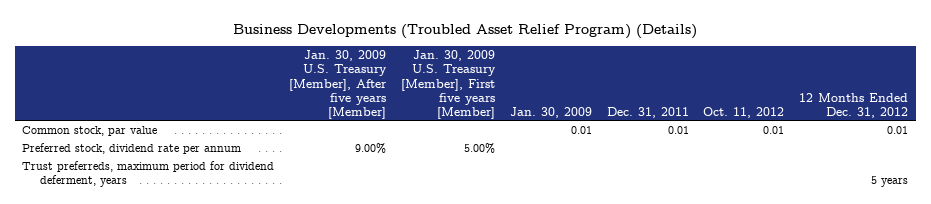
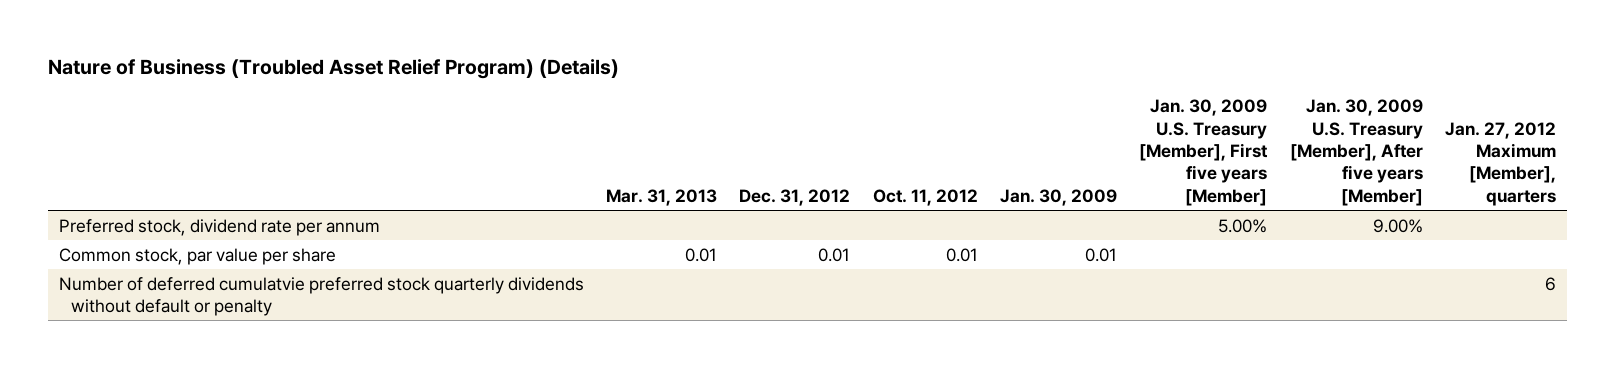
[233,24,698,40] Business Developments (Troubled Asset Relief Program) (Details) -> [47,59,619,80] Nature of Business (Troubled Asset Relief Program) (Details)
[606,106,689,118] Dec. 31, 2011 -> none
[799,92,909,118] 12 Months Ended Dec. 31, 2012 -> none
none -> [606,188,718,206] Mar. 31, 2013
none -> [739,188,851,206] Dec. 31, 2012
none -> [1445,121,1557,206] Jan. 27, 2012 Maximum [Member], quarters
[22,125,158,136] Common stock, par value -> none
[22,160,275,188] Trust preferreds, maximum period for dividend deferment, years -> none
none -> [58,247,336,265] Common stock, par value per share
none -> [58,276,584,316] Number of deferred cumulatvie preferred stock quarterly dividends without default or penalty

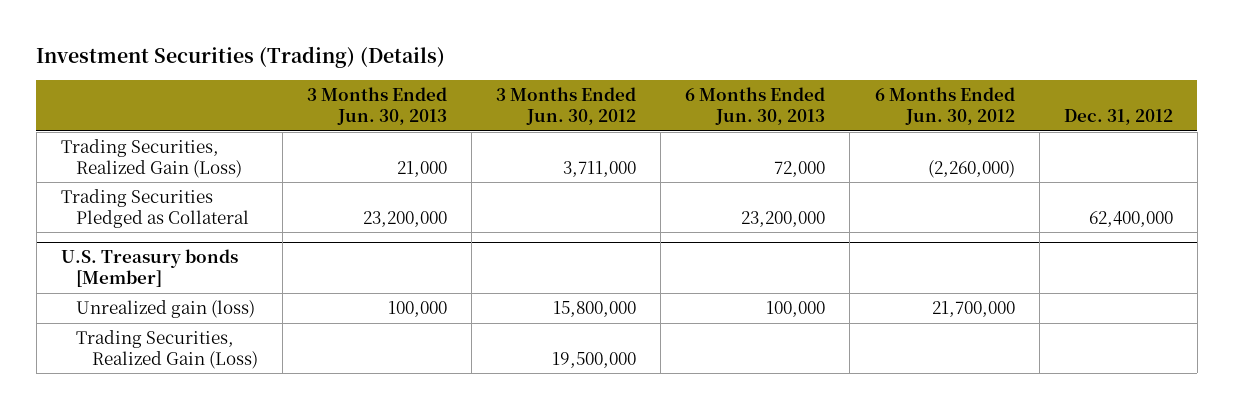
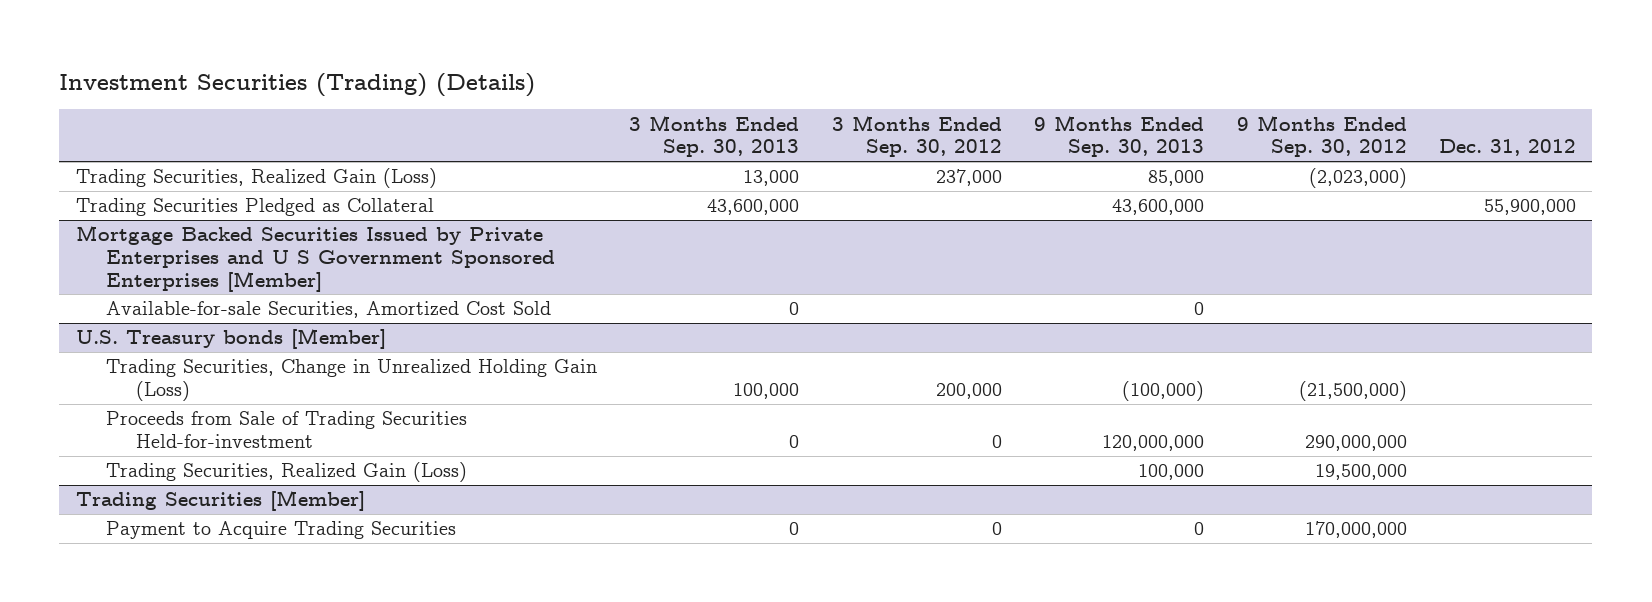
[306,87,447,126] 3 Months Ended Jun. 30, 2013 -> none
[496,87,637,126] 3 Months Ended Jun. 30, 2012 -> none
[685,87,826,126] 6 Months Ended Jun. 30, 2013 -> none
[874,87,1015,126] 6 Months Ended Jun. 30, 2012 -> none
none -> [629,114,800,158] 3 Months Ended Sep. 30, 2013
none -> [831,114,1002,158] 3 Months Ended Sep. 30, 2012
none -> [1034,114,1205,158] 9 Months Ended Sep. 30, 2013
none -> [1236,114,1407,158] 9 Months Ended Sep. 30, 2012
[1088,210,1173,227] 62,400,000 -> [1484,199,1577,216] 55,900,000
none -> [75,225,555,292] Mortgage Backed Securities Issued by Private Enterprises and U S Government Sponsored Enterprises [Member]
none -> [105,301,551,319] Available-for-sale Securities, Amortized Cost Sold
[76,300,256,319] Unrealized gain (loss) -> [105,359,597,401] Trading Securities, Change in Unrealized Holding Gain (Loss)
none -> [105,411,467,448] Proceeds from Sale of Trading Securities Held-for-investment
none -> [75,490,365,512] Trading Securities [Member]
none -> [105,521,456,540] Payment to Acquire Trading Securities

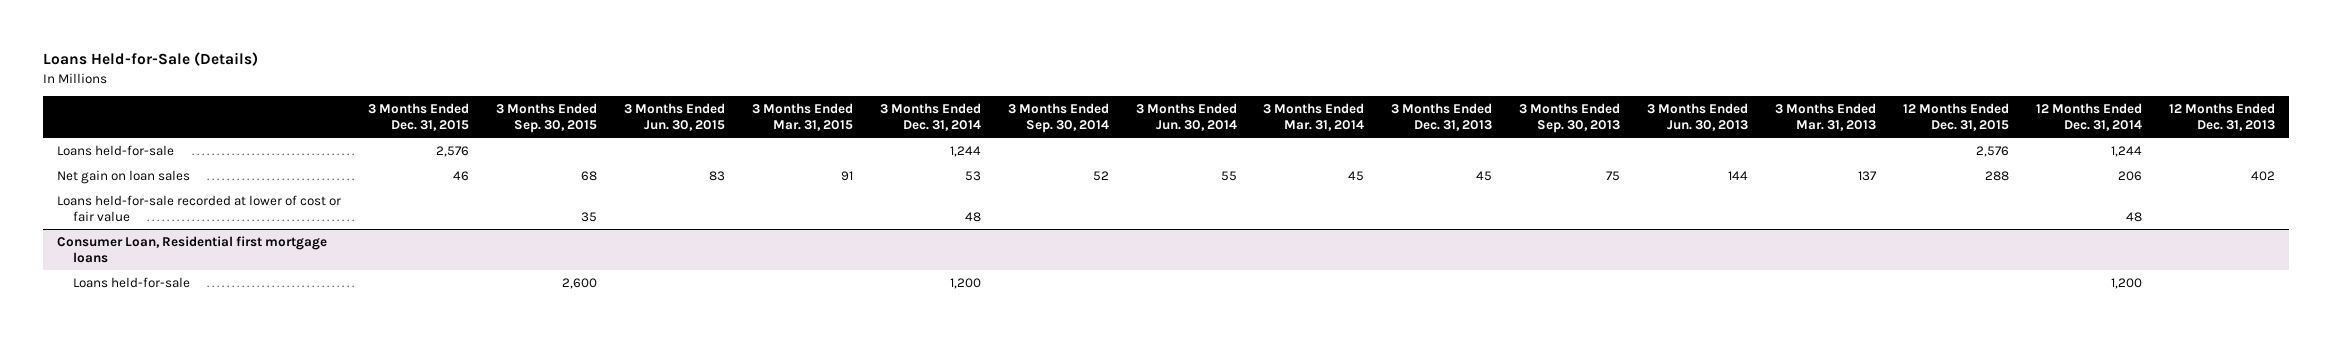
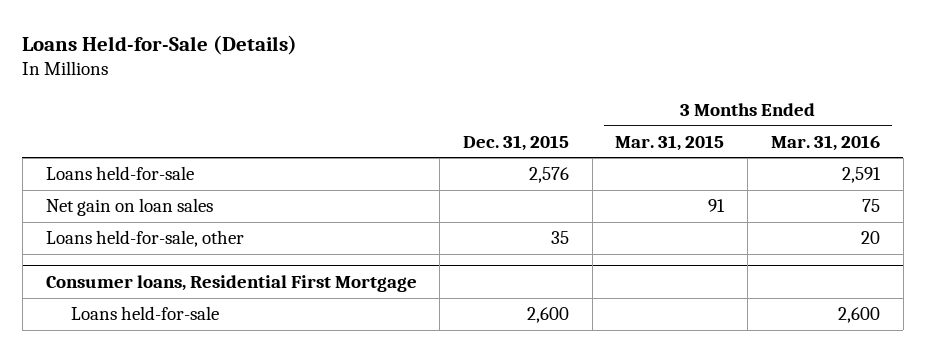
[367,102,469,131] 3 Months Ended Dec. 31, 2015 -> none
[495,102,597,133] 3 Months Ended Sep. 30, 2015 -> none
[623,102,725,131] 3 Months Ended Jun. 30, 2015 -> none
[879,102,981,131] 3 Months Ended Dec. 31, 2014 -> none
[1007,102,1109,133] 3 Months Ended Sep. 30, 2014 -> none
[1135,102,1237,131] 3 Months Ended Jun. 30, 2014 -> none
[1263,102,1365,131] 3 Months Ended Mar. 31, 2014 -> none
[1391,102,1493,131] 3 Months Ended Dec. 31, 2013 -> none
[1519,102,1621,133] 3 Months Ended Sep. 30, 2013 -> none
[1647,102,1749,131] 3 Months Ended Jun. 30, 2013 -> none
[1775,102,1877,131] 3 Months Ended Mar. 31, 2013 -> none
[1903,102,2010,131] 12 Months Ended Dec. 31, 2015 -> none
[2036,102,2143,131] 12 Months Ended Dec. 31, 2014 -> none
[2169,102,2276,131] 12 Months Ended Dec. 31, 2013 -> none
none -> [462,134,569,151] Dec. 31, 2015
none -> [770,134,880,151] Mar. 31, 2016
[56,194,341,222] Loans held-for-sale recorded at lower of cost or fair value -> [45,230,244,248] Loans held-for-sale, other
[56,235,327,263] Consumer Loan, Residential first mortgage loans -> [45,274,417,292] Consumer loans, Residential First Mortgage

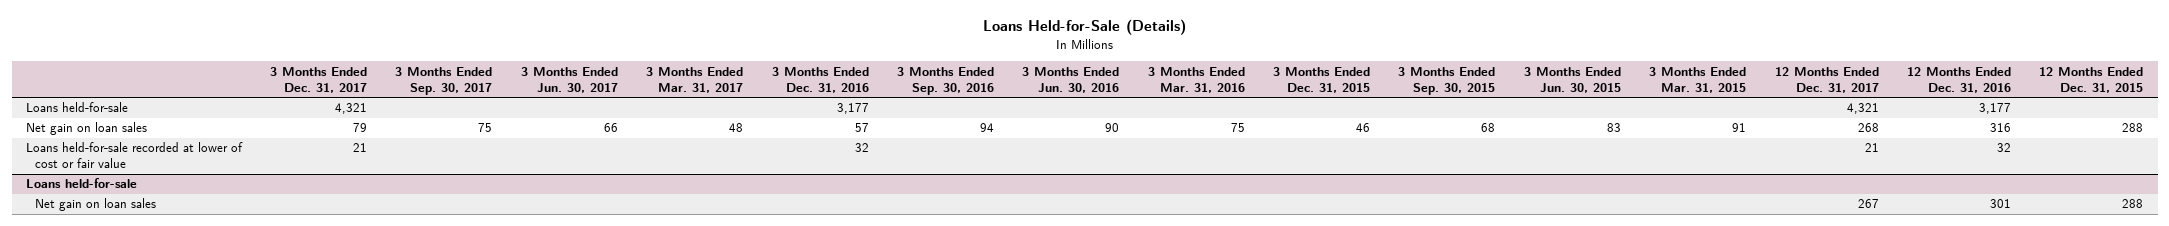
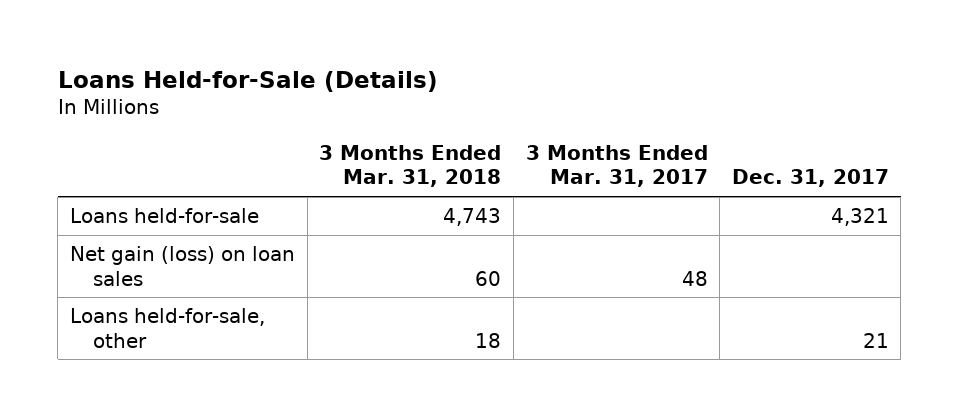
[270,66,368,93] 3 Months Ended Dec. 31, 2017 -> none
[395,66,493,95] 3 Months Ended Sep. 30, 2017 -> none
[520,66,618,93] 3 Months Ended Jun. 30, 2017 -> none
[771,66,869,93] 3 Months Ended Dec. 31, 2016 -> none
[896,66,994,95] 3 Months Ended Sep. 30, 2016 -> none
[1022,66,1120,93] 3 Months Ended Jun. 30, 2016 -> none
[1147,66,1245,93] 3 Months Ended Mar. 31, 2016 -> none
[1273,66,1371,93] 3 Months Ended Dec. 31, 2015 -> none
[1398,66,1496,95] 3 Months Ended Sep. 30, 2015 -> none
[1523,66,1621,93] 3 Months Ended Jun. 30, 2015 -> none
[1649,66,1747,93] 3 Months Ended Mar. 31, 2015 -> none
[1774,66,1879,93] 12 Months Ended Dec. 31, 2017 -> none
[1906,66,2011,93] 12 Months Ended Dec. 31, 2016 -> none
[2039,66,2144,93] 12 Months Ended Dec. 31, 2015 -> none
none -> [319,144,502,188] 3 Months Ended Mar. 31, 2018
none -> [731,169,889,188] Dec. 31, 2017
[25,178,137,189] Loans held-for-sale -> none
[35,198,157,212] Net gain on loan sales -> none
[25,122,147,136] Net gain on loan sales -> [70,246,296,286] Net gain (loss) on loan sales
[25,142,243,169] Loans held-for-sale recorded at lower of cost or fair value -> [70,308,266,348] Loans held-for-sale, other

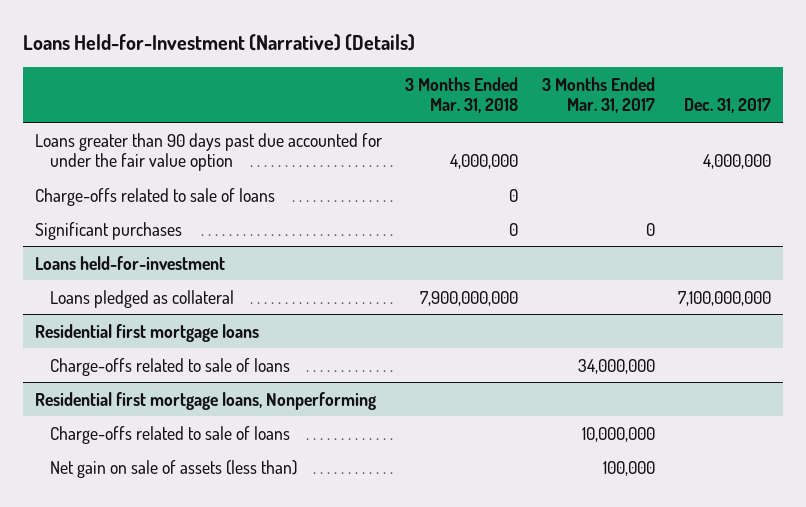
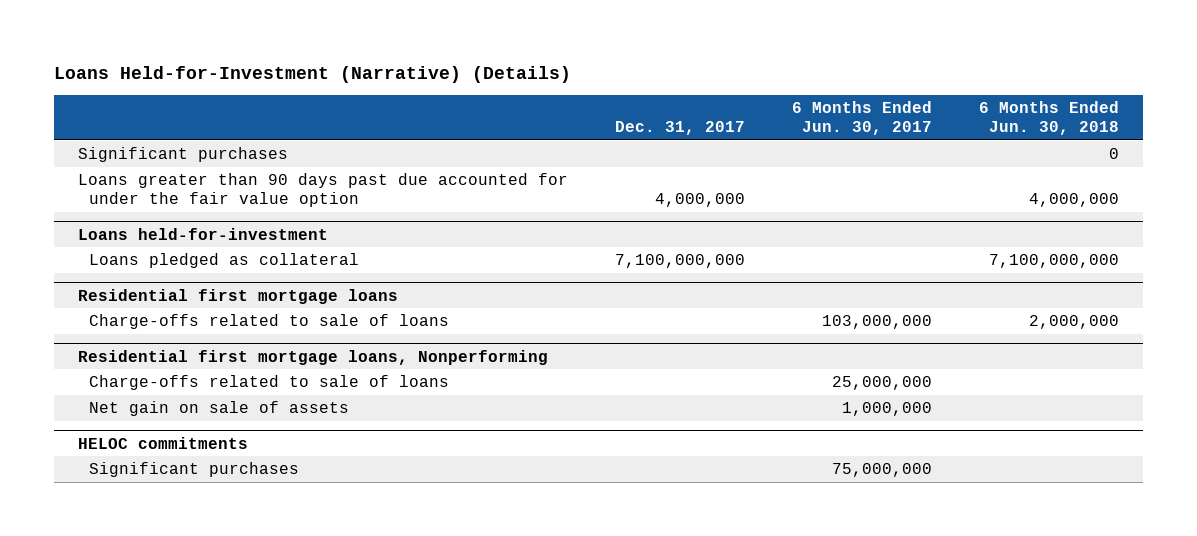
[405,76,519,114] 3 Months Ended Mar. 31, 2018 -> none
[541,76,655,114] 3 Months Ended Mar. 31, 2017 -> none
none -> [792,100,933,135] 6 Months Ended Jun. 30, 2017
none -> [979,100,1120,135] 6 Months Ended Jun. 30, 2018
[34,187,275,206] Charge-offs related to sale of loans -> none
[34,132,382,171] Loans greater than 90 days past due accounted for under the fair value option -> [77,173,568,208] Loans greater than 90 days past due accounted for under the fair value option
[50,459,298,478] Net gain on sale of assets (less than) -> [89,401,350,417] Net gain on sale of assets
none -> [77,436,248,449] HELOC commitments
none -> [89,462,300,478] Significant purchases

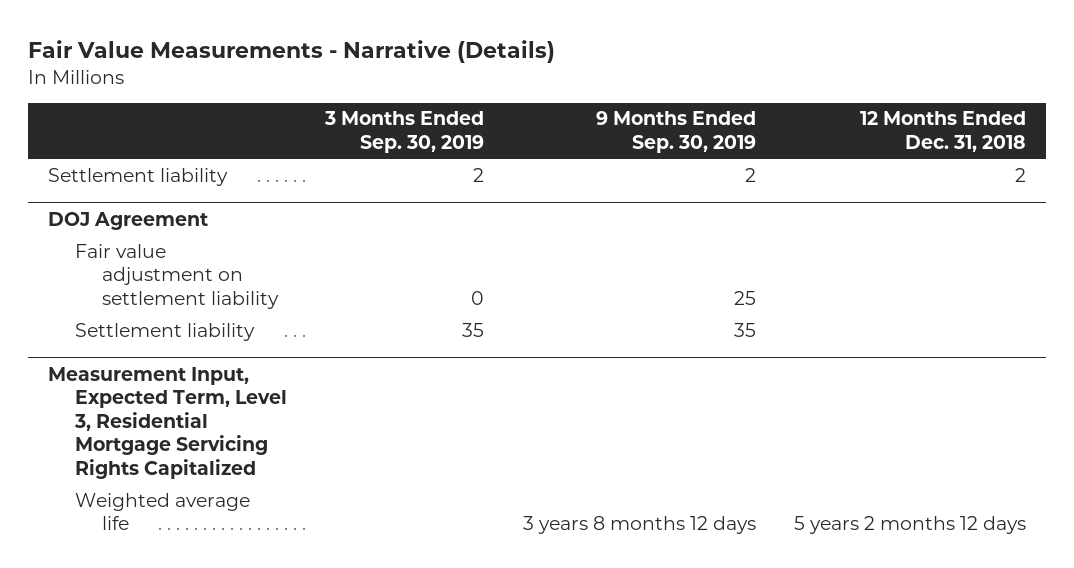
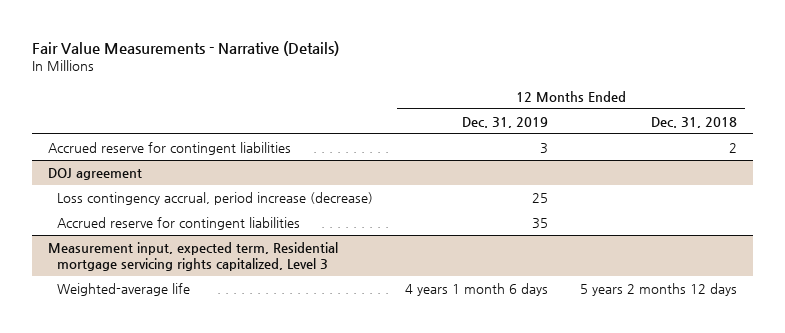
[324,111,485,153] 3 Months Ended Sep. 30, 2019 -> none
[595,111,756,153] 9 Months Ended Sep. 30, 2019 -> none
none -> [462,116,549,128] Dec. 31, 2019
[47,167,228,186] Settlement liability -> [48,142,292,156] Accrued reserve for contingent liabilities
[47,211,208,230] DOJ Agreement -> [48,168,143,181] DOJ agreement
[74,243,279,309] Fair value adjustment on settlement liability -> [57,192,374,206] Loss contingency accrual, period increase (decrease)
[74,322,255,341] Settlement liability -> [57,217,301,231] Accrued reserve for contingent liabilities
[47,366,287,479] Measurement Input, Expected Term, Level 3, Residential Mortgage Servicing Rights Capitalized -> [48,242,339,271] Measurement input, expected term, Residential mortgage servicing rights capitalized, Level 3
[74,492,250,531] Weighted average life -> [57,283,191,297] Weighted-average life

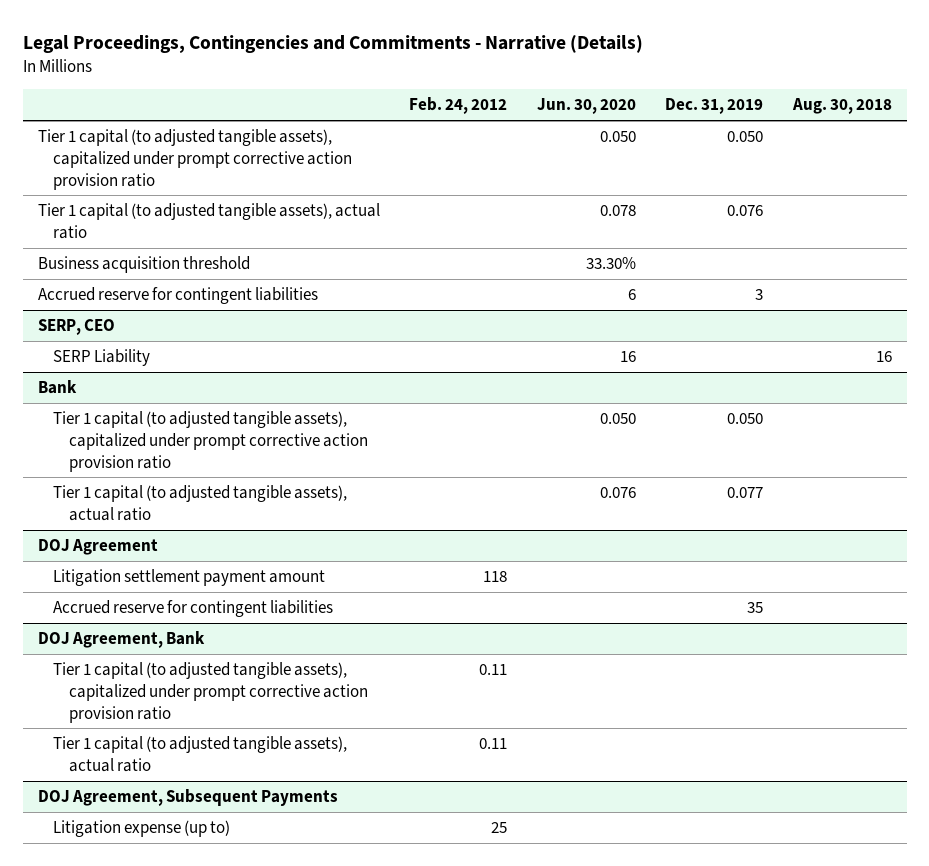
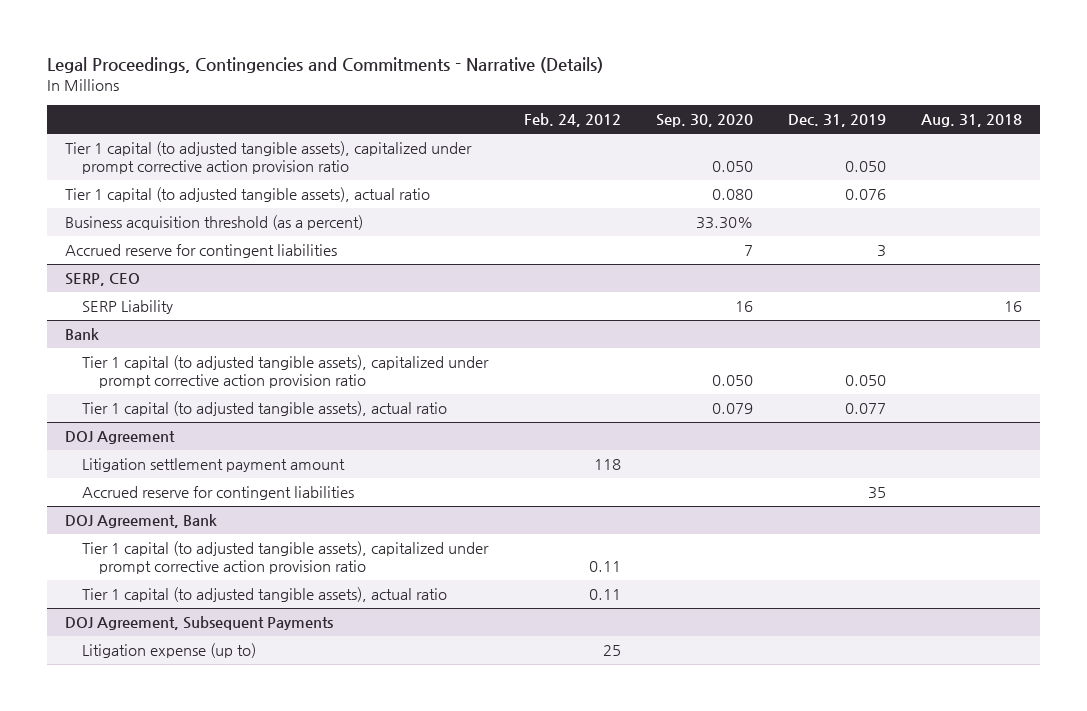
[536,98,636,115] Jun. 30, 2020 -> none
[791,98,892,115] Aug. 30, 2018 -> none
none -> [655,114,753,128] Sep. 30, 2020
none -> [921,114,1023,128] Aug. 31, 2018
[37,256,250,274] Business acquisition threshold -> [65,215,364,231] Business acquisition threshold (as a percent)

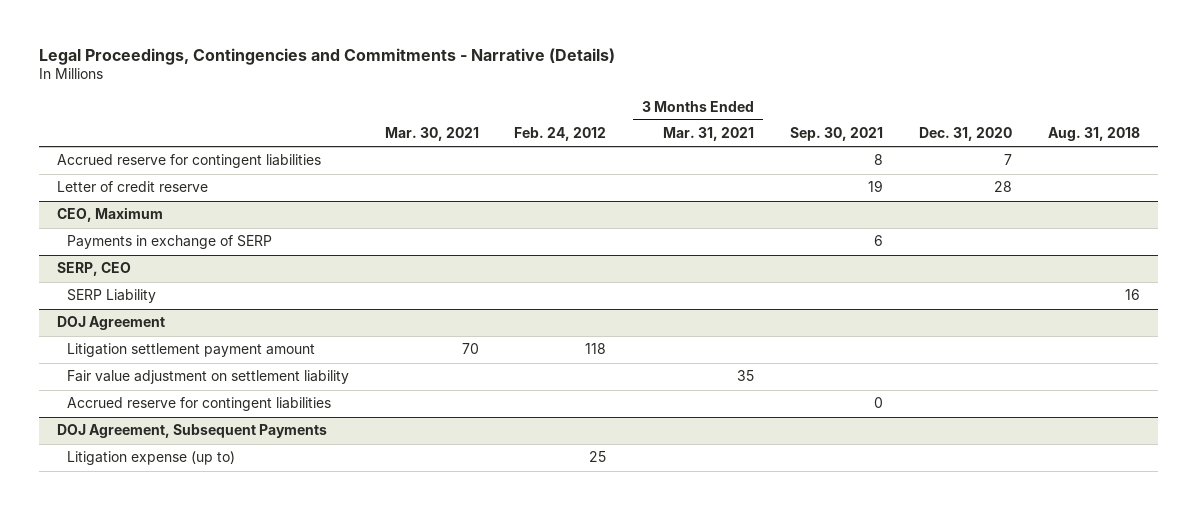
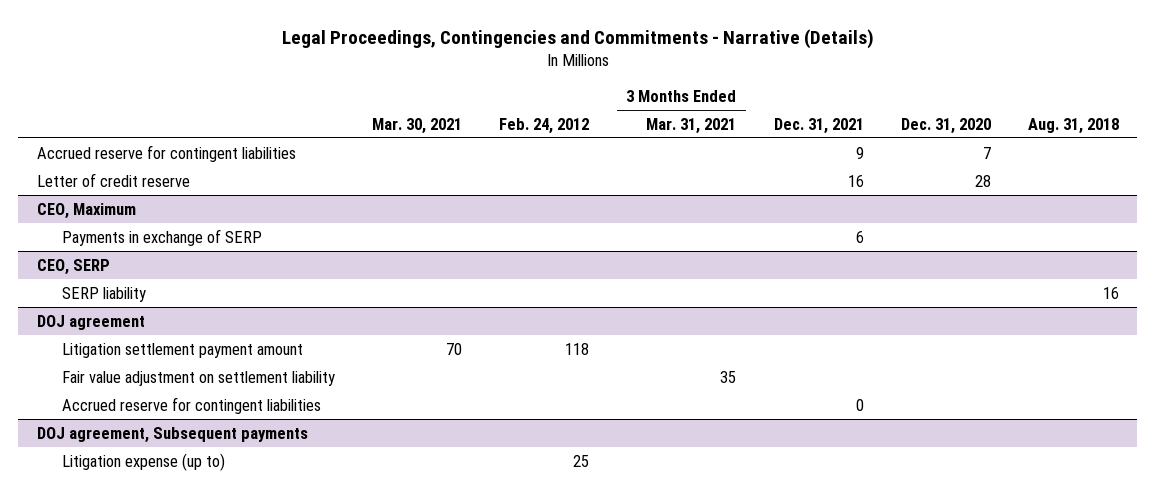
[790,127,884,142] Sep. 30, 2021 -> none
none -> [773,117,864,134] Dec. 31, 2021
[56,262,131,277] SERP, CEO -> [36,258,110,275] CEO, SERP
[66,289,156,304] SERP Liability -> [61,286,146,302] SERP liability
[56,316,165,331] DOJ Agreement -> [36,314,145,330] DOJ agreement
[56,424,327,439] DOJ Agreement, Subsequent Payments -> [36,426,308,443] DOJ agreement, Subsequent payments

